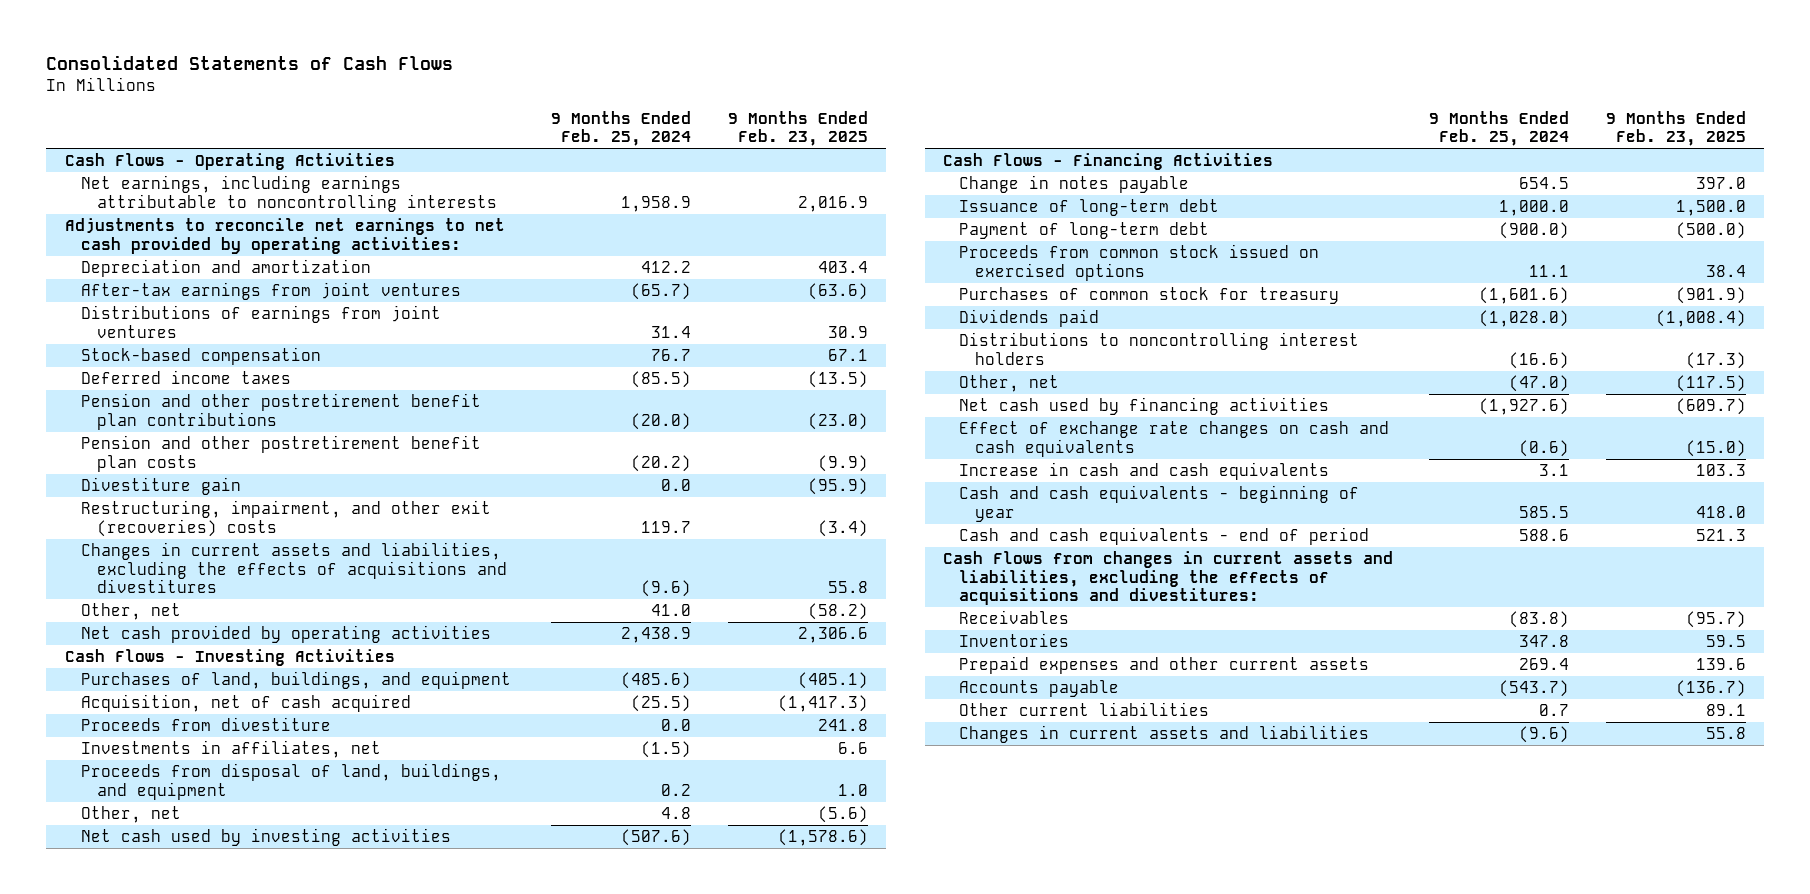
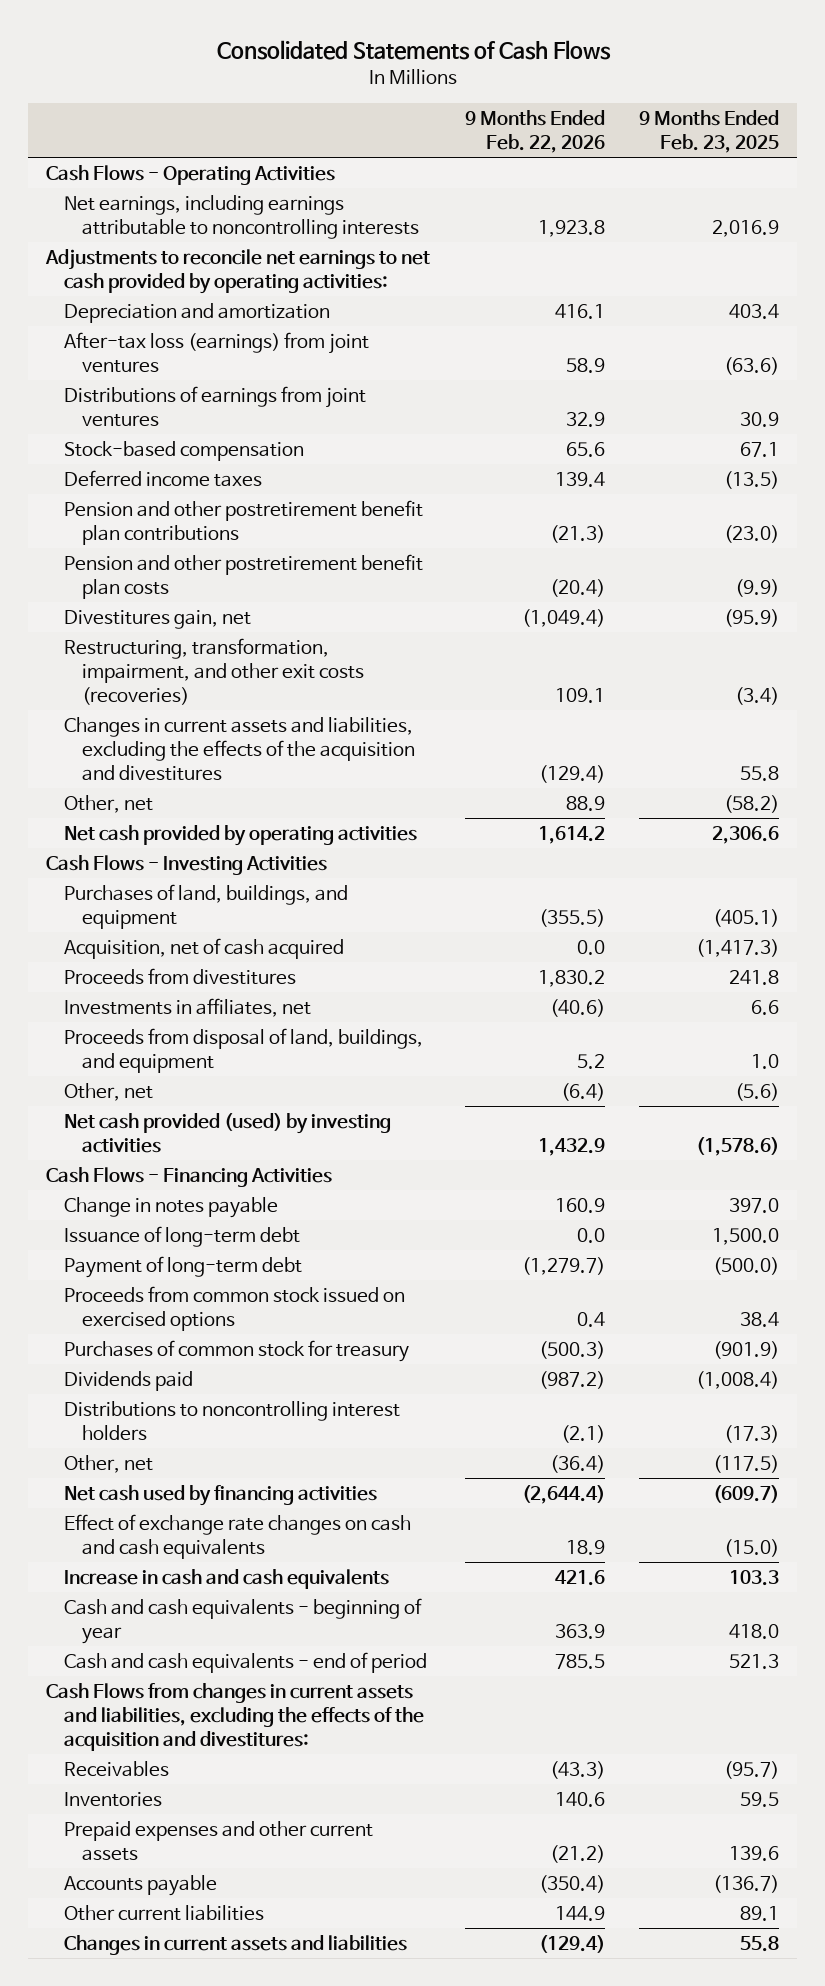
[551,110,692,147] 9 Months Ended Feb. 25, 2024 -> none
none -> [464,110,605,154] 9 Months Ended Feb. 22, 2026
[80,281,461,300] After-tax earnings from joint ventures -> [63,331,369,373] After-tax loss (earnings) from joint ventures
[80,476,241,495] Divestiture gain -> [63,609,251,629] Divestitures gain, net
[80,499,491,537] Restructuring, impairment, and other exit (recoveries) costs -> [63,637,365,705] Restructuring, transformation, impairment, and other exit costs (recoveries)
[80,541,507,594] Changes in current assets and liabilities, excluding the effects of acquisitions and divestitures -> [63,716,416,781] Changes in current assets and liabilities, excluding the effects of the acquisition and divestitures
[80,716,331,731] Proceeds from divestiture -> [63,967,296,985] Proceeds from divestitures
[80,827,451,846] Net cash used by investing activities -> [63,1112,391,1153] Net cash provided (used) by investing activities
[942,550,1393,606] Cash Flows from changes in current assets and liabilities, excluding the effects of acquisitions and divestitures: -> [45,1682,424,1751] Cash Flows from changes in current assets and liabilities, excluding the effects of the acquisition and divestitures:

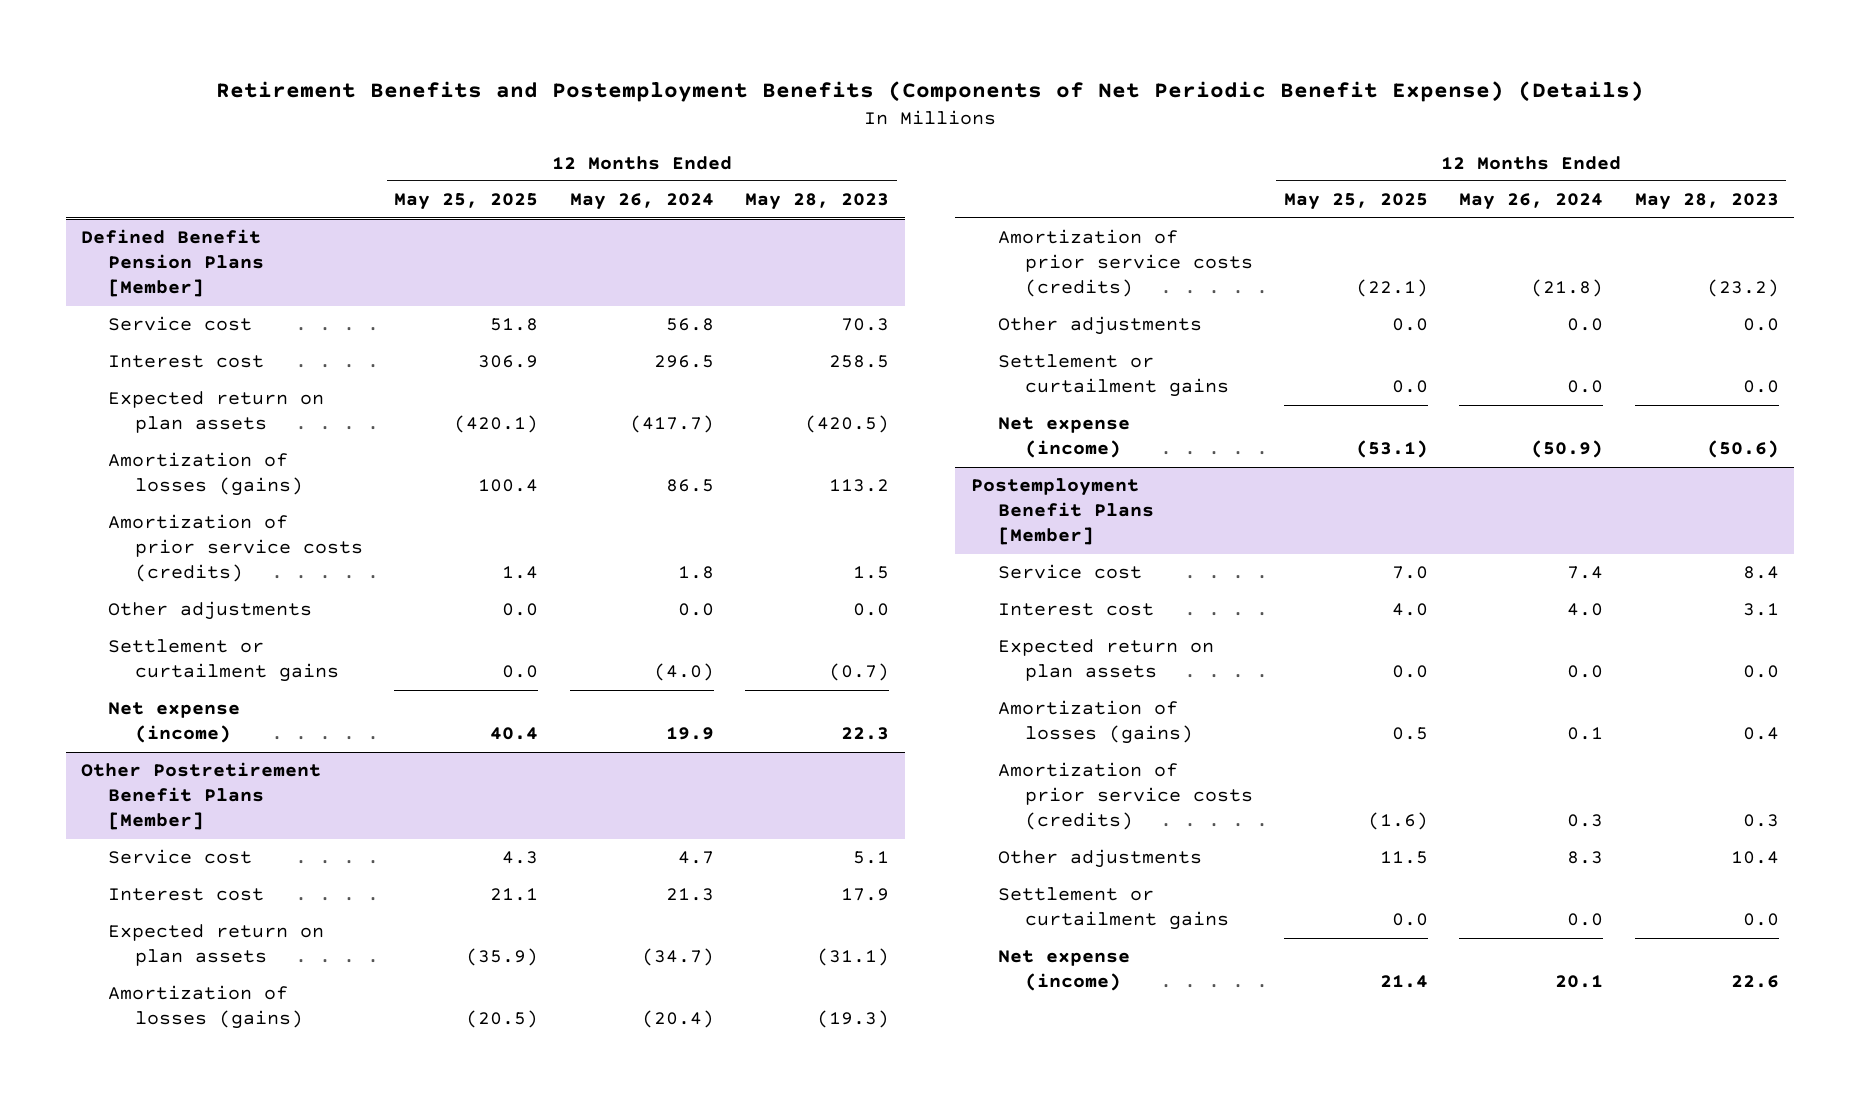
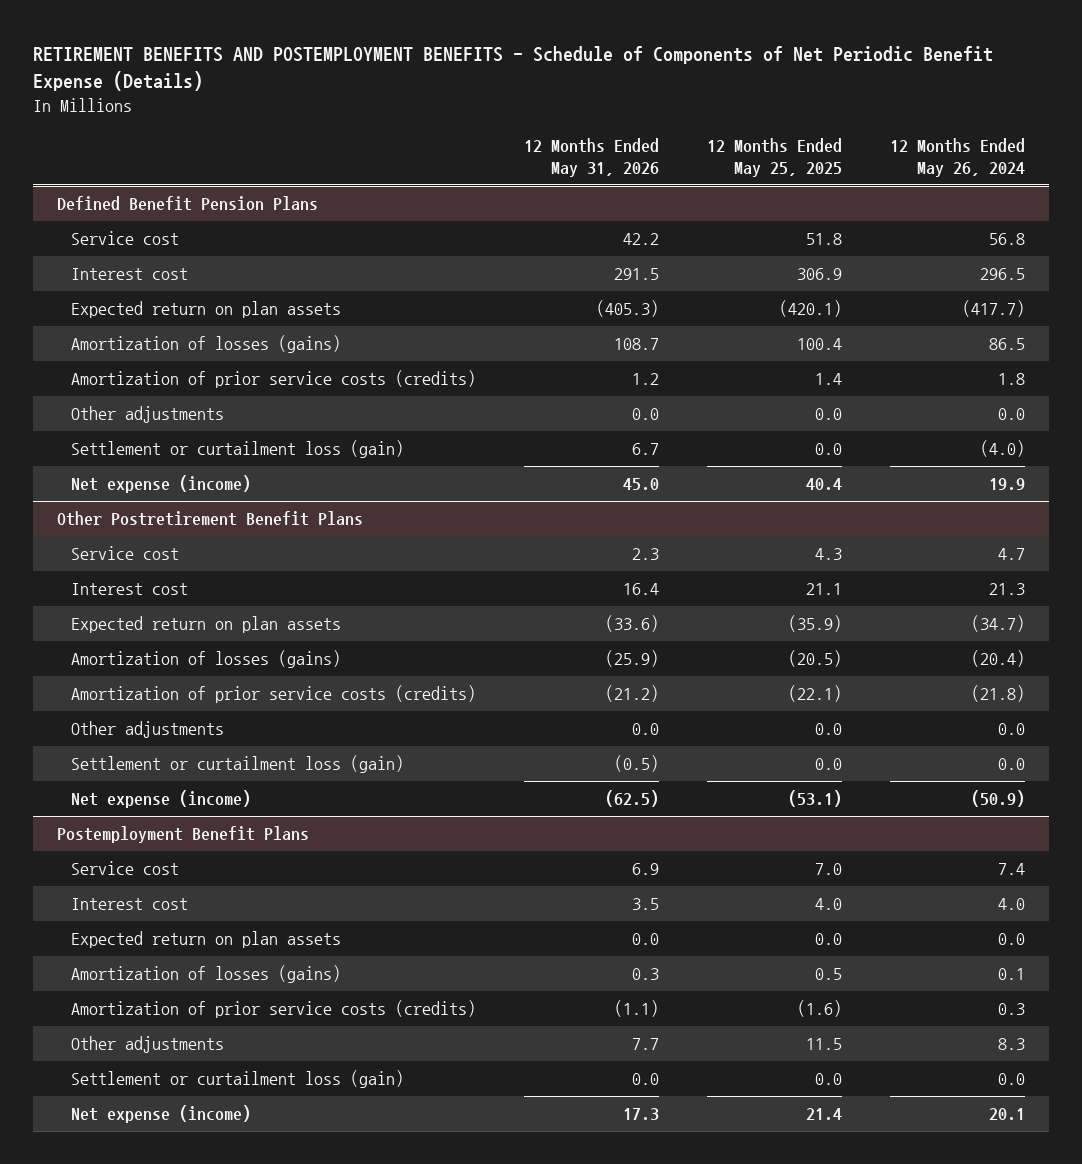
[215,80,1644,102] Retirement Benefits and Postemployment Benefits (Components of Net Periodic Benefit Expense) (Details) -> [33,46,994,92] RETIREMENT BENEFITS AND POSTEMPLOYMENT BENEFITS - Schedule of Components of Net Periodic Benefit Expense (Details)
[745,193,890,211] May 28, 2023 -> none
none -> [523,138,659,177] 12 Months Ended May 31, 2026
[81,229,265,298] Defined Benefit Pension Plans [Member] -> [57,196,319,212] Defined Benefit Pension Plans
[108,639,340,683] Settlement or curtailment gains -> [70,440,404,459] Settlement or curtailment loss (gain)
[81,762,322,831] Other Postretirement Benefit Plans [Member] -> [57,511,364,527] Other Postretirement Benefit Plans
[997,354,1229,398] Settlement or curtailment gains -> [70,755,404,774] Settlement or curtailment loss (gain)
[970,478,1154,546] Postemployment Benefit Plans [Member] -> [57,826,310,844] Postemployment Benefit Plans
[997,887,1229,931] Settlement or curtailment gains -> [70,1070,404,1089] Settlement or curtailment loss (gain)

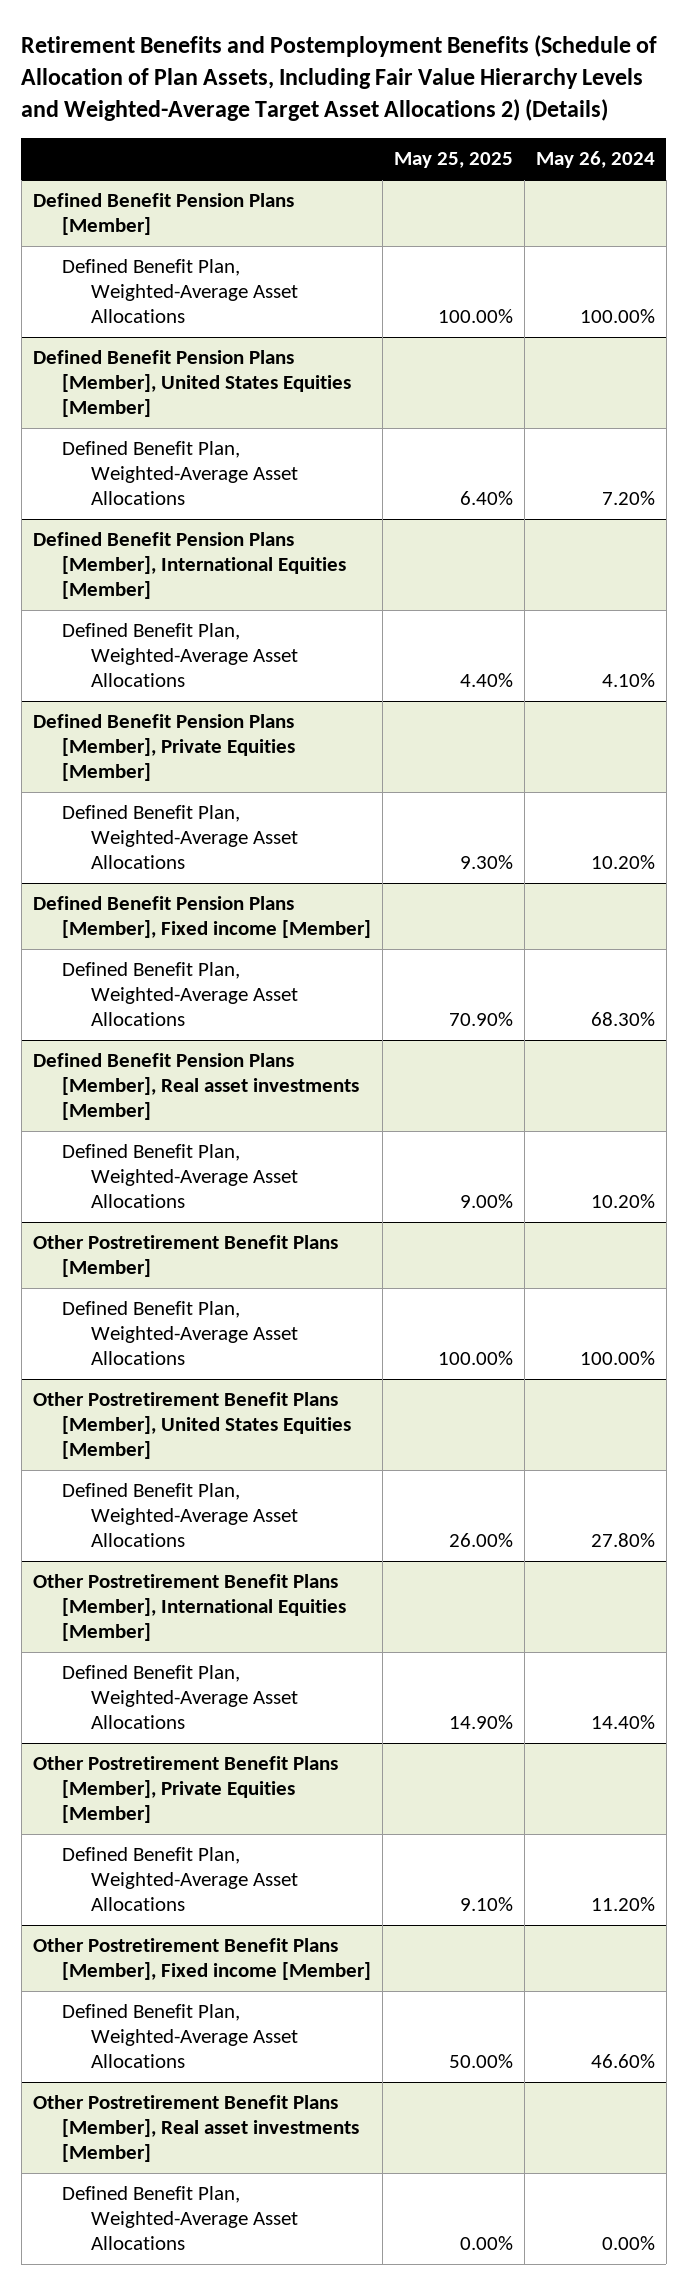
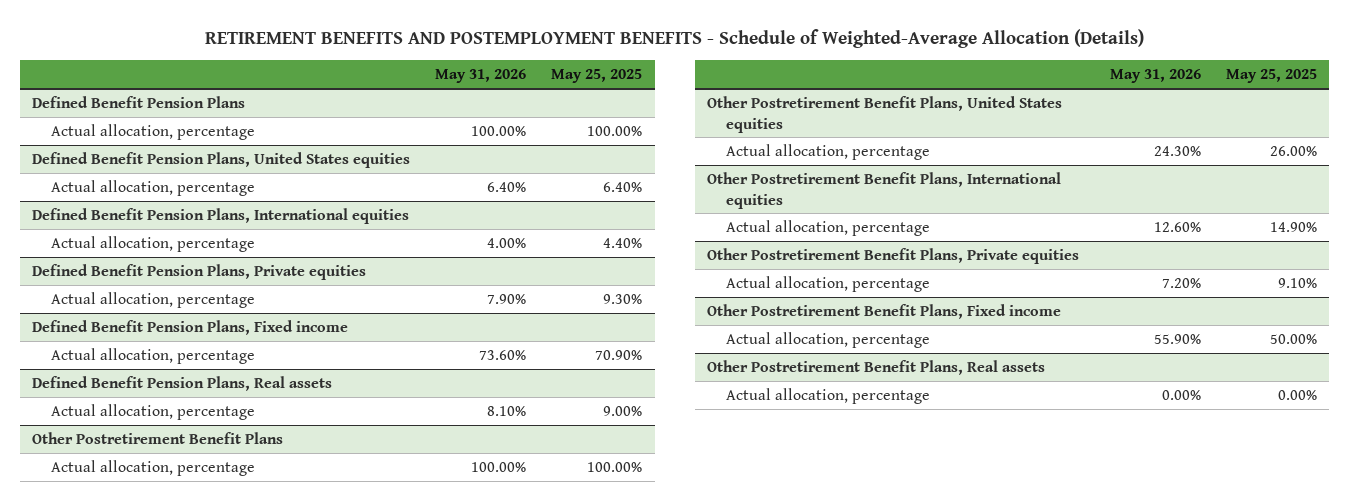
[21,35,658,122] Retirement Benefits and Postemployment Benefits (Schedule of Allocation of Plan Assets, Including Fair Value Hierarchy Levels and Weighted-Average Target Asset Allocations 2) (Details) -> [204,29,1144,49] RETIREMENT BENEFITS AND POSTEMPLOYMENT BENEFITS - Schedule of Weighted-Average Allocation (Details)
[535,151,655,169] May 26, 2024 -> none
none -> [435,69,527,84] May 31, 2026
[32,193,294,236] Defined Benefit Pension Plans [Member] -> [32,95,246,108] Defined Benefit Pension Plans
[61,259,298,324] Defined Benefit Plan, Weighted-Average Asset Allocations -> [51,123,256,140] Actual allocation, percentage
[32,350,351,418] Defined Benefit Pension Plans [Member], United States Equities [Member] -> [32,151,411,168] Defined Benefit Pension Plans, United States equities
[61,441,298,506] Defined Benefit Plan, Weighted-Average Asset Allocations -> [51,179,256,196] Actual allocation, percentage
[32,532,346,600] Defined Benefit Pension Plans [Member], International Equities [Member] -> [32,207,410,224] Defined Benefit Pension Plans, International equities
[61,623,298,688] Defined Benefit Plan, Weighted-Average Asset Allocations -> [51,235,256,252] Actual allocation, percentage
[32,714,295,782] Defined Benefit Pension Plans [Member], Private Equities [Member] -> [32,263,367,280] Defined Benefit Pension Plans, Private equities
[61,805,298,870] Defined Benefit Plan, Weighted-Average Asset Allocations -> [51,291,256,308] Actual allocation, percentage
[32,896,371,939] Defined Benefit Pension Plans [Member], Fixed income [Member] -> [32,319,349,335] Defined Benefit Pension Plans, Fixed income
[61,962,298,1027] Defined Benefit Plan, Weighted-Average Asset Allocations -> [51,347,256,364] Actual allocation, percentage
[32,1053,359,1121] Defined Benefit Pension Plans [Member], Real asset investments [Member] -> [32,375,333,391] Defined Benefit Pension Plans, Real assets
[61,1144,298,1209] Defined Benefit Plan, Weighted-Average Asset Allocations -> [51,403,256,420] Actual allocation, percentage
[32,1235,338,1278] Other Postretirement Benefit Plans [Member] -> [32,431,284,444] Other Postretirement Benefit Plans
[61,1301,298,1366] Defined Benefit Plan, Weighted-Average Asset Allocations -> [51,459,256,476] Actual allocation, percentage
[32,1392,351,1460] Other Postretirement Benefit Plans [Member], United States Equities [Member] -> [707,95,1063,133] Other Postretirement Benefit Plans, United States equities
[61,1483,298,1548] Defined Benefit Plan, Weighted-Average Asset Allocations -> [726,143,931,160] Actual allocation, percentage
[32,1574,346,1642] Other Postretirement Benefit Plans [Member], International Equities [Member] -> [707,171,1062,209] Other Postretirement Benefit Plans, International equities
[61,1665,298,1730] Defined Benefit Plan, Weighted-Average Asset Allocations -> [726,219,931,236] Actual allocation, percentage
[32,1756,338,1824] Other Postretirement Benefit Plans [Member], Private Equities [Member] -> [707,247,1080,264] Other Postretirement Benefit Plans, Private equities
[61,1847,298,1912] Defined Benefit Plan, Weighted-Average Asset Allocations -> [726,275,931,292] Actual allocation, percentage
[32,1938,371,1981] Other Postretirement Benefit Plans [Member], Fixed income [Member] -> [707,303,1062,319] Other Postretirement Benefit Plans, Fixed income
[61,2004,298,2069] Defined Benefit Plan, Weighted-Average Asset Allocations -> [726,331,931,348] Actual allocation, percentage
[32,2095,359,2163] Other Postretirement Benefit Plans [Member], Real asset investments [Member] -> [707,359,1046,375] Other Postretirement Benefit Plans, Real assets
[61,2186,298,2251] Defined Benefit Plan, Weighted-Average Asset Allocations -> [726,387,931,404] Actual allocation, percentage

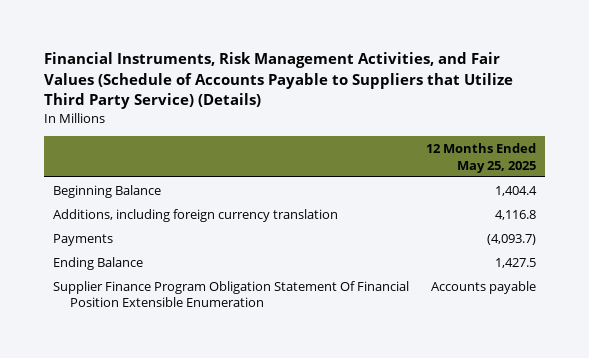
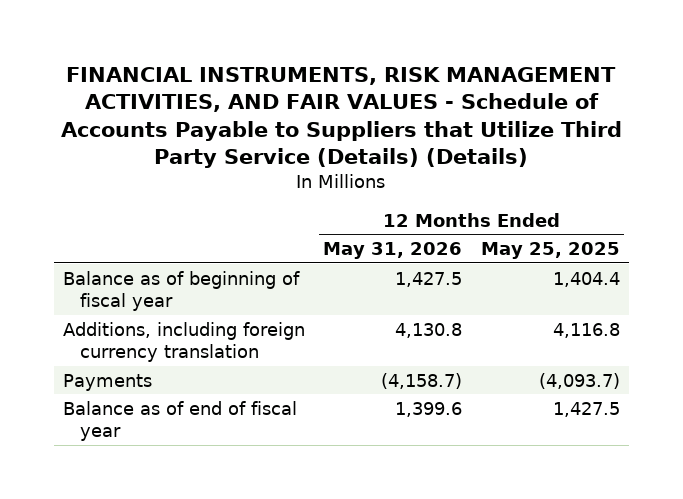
[43,52,513,110] Financial Instruments, Risk Management Activities, and Fair Values (Schedule of Accounts Payable to Suppliers that Utilize Third Party Service) (Details) -> [61,66,623,169] FINANCIAL INSTRUMENTS, RISK MANAGEMENT ACTIVITIES, AND FAIR VALUES - Schedule of Accounts Payable to Suppliers that Utilize Third Party Service (Details) (Details)
none -> [323,241,463,259] May 31, 2026
[52,184,161,198] Beginning Balance -> [63,270,301,311] Balance as of beginning of fiscal year
[52,280,409,308] Supplier Finance Program Obligation Statement Of Financial Position Extensible Enumeration -> none
[52,256,143,270] Ending Balance -> [63,400,298,441] Balance as of end of fiscal year

